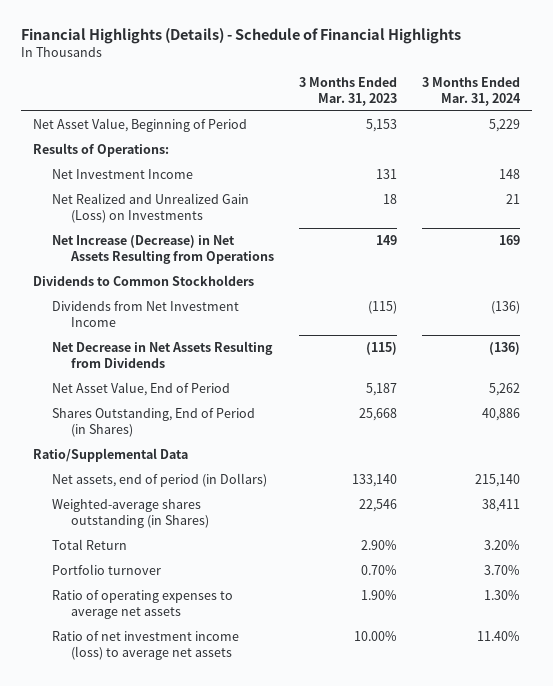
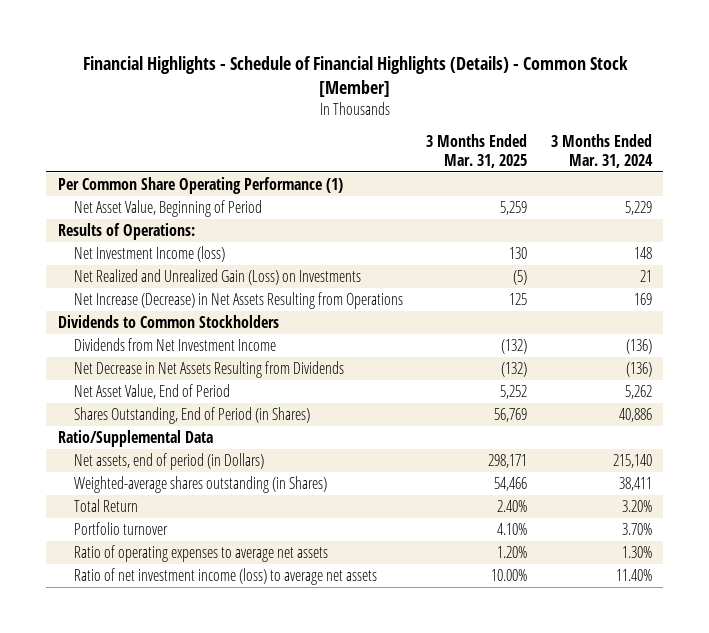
[20,28,461,45] Financial Highlights (Details) - Schedule of Financial Highlights -> [82,55,628,97] Financial Highlights - Schedule of Financial Highlights (Details) - Common Stock [Member]
[298,76,397,106] 3 Months Ended Mar. 31, 2023 -> none
none -> [426,134,528,168] 3 Months Ended Mar. 31, 2025
none -> [57,177,343,195] Per Common Share Operating Performance (1)
[52,169,194,180] Net Investment Income -> [74,246,226,263] Net Investment Income (loss)

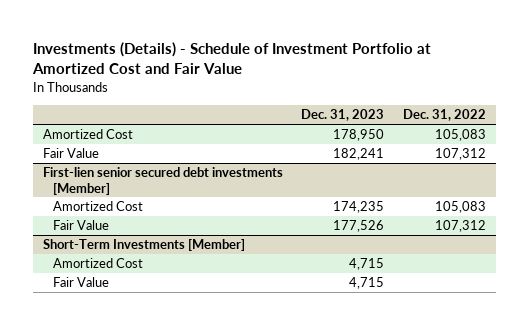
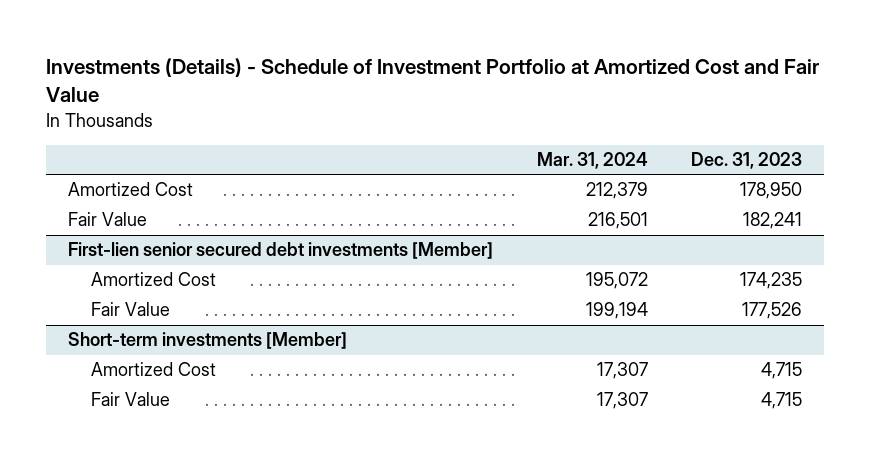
[403,109,487,122] Dec. 31, 2022 -> none
none -> [536,151,648,169] Mar. 31, 2024
[42,239,245,252] Short-Term Investments [Member] -> [68,332,348,350] Short-term investments [Member]

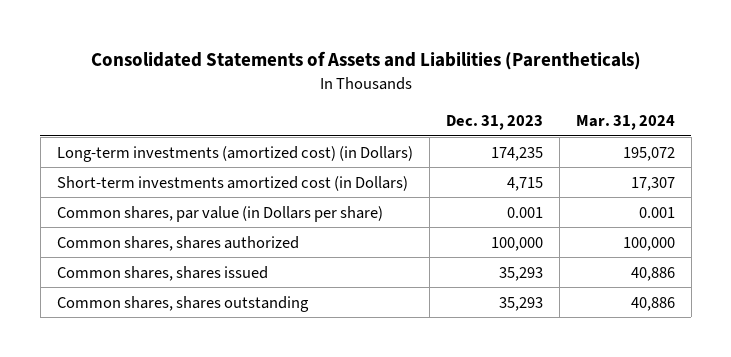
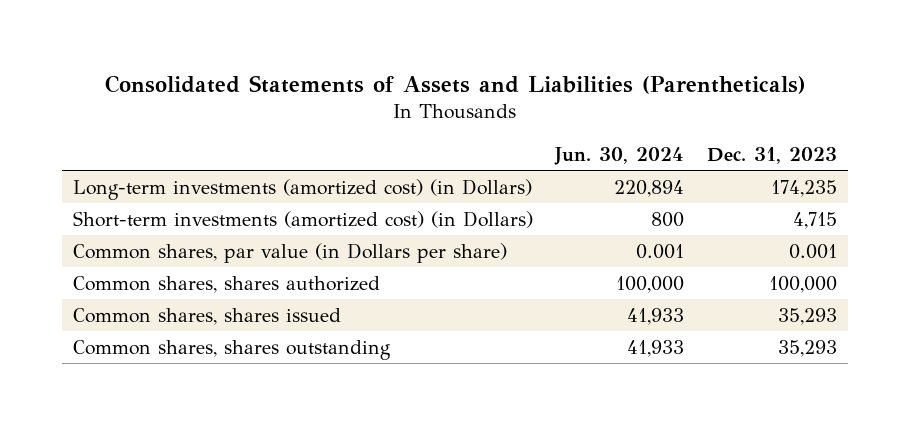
[575,114,675,130] Mar. 31, 2024 -> none
none -> [554,146,685,165] Jun. 30, 2024
[56,175,408,191] Short-term investments amortized cost (in Dollars) -> [72,210,533,228] Short-term investments (amortized cost) (in Dollars)

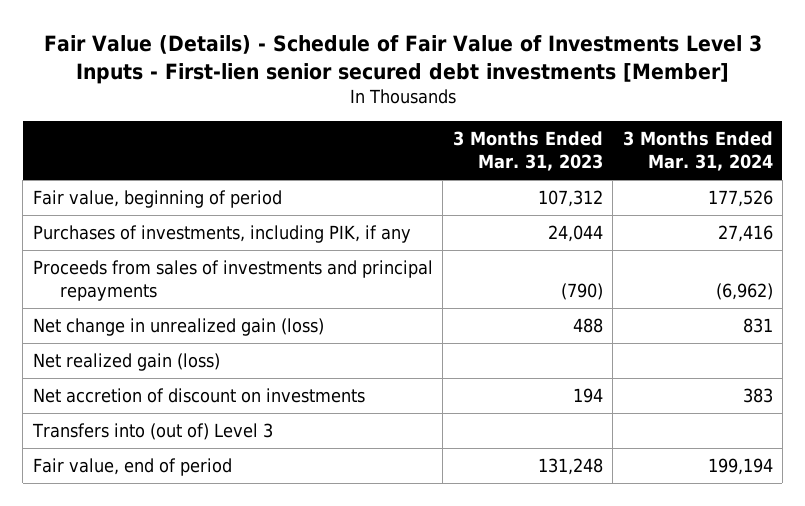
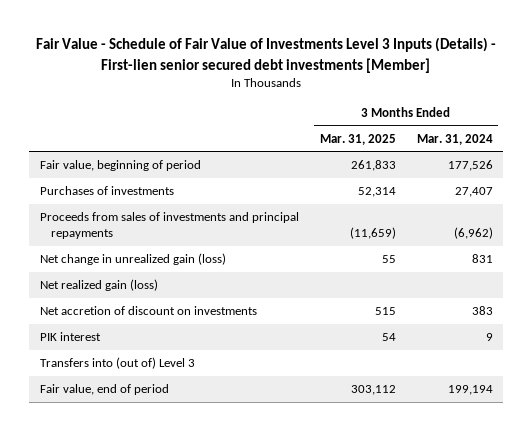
[43,34,762,84] Fair Value (Details) - Schedule of Fair Value of Investments Level 3 Inputs - First-lien senior secured debt investments [Member] -> [36,37,497,73] Fair Value - Schedule of Fair Value of Investments Level 3 Inputs (Details) - First-lien senior secured debt investments [Member]
[452,131,603,172] 3 Months Ended Mar. 31, 2023 -> none
none -> [319,133,396,145] Mar. 31, 2025
[32,225,411,244] Purchases of investments, including PIK, if any -> [39,186,174,196] Purchases of investments
[717,225,773,243] 27,416 -> [454,187,493,198] 27,407
none -> [39,332,101,342] PIK interest

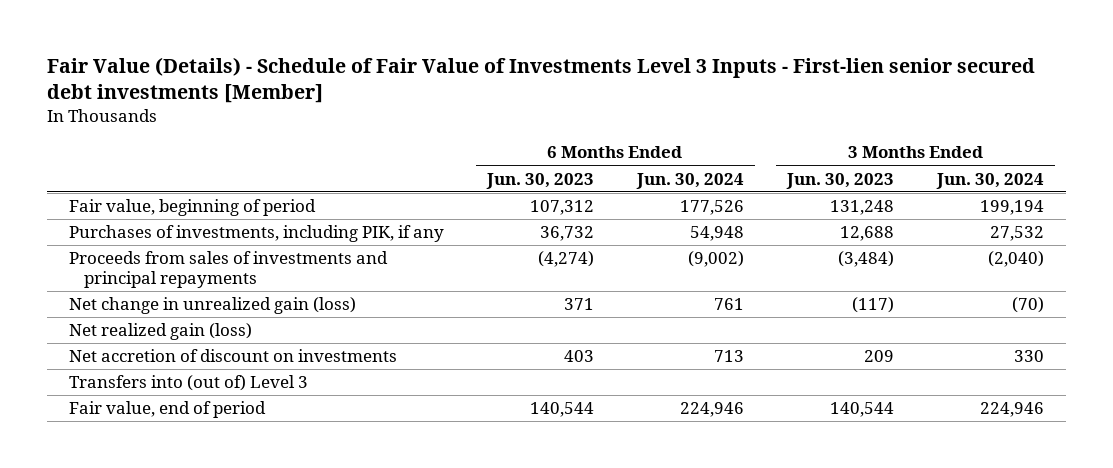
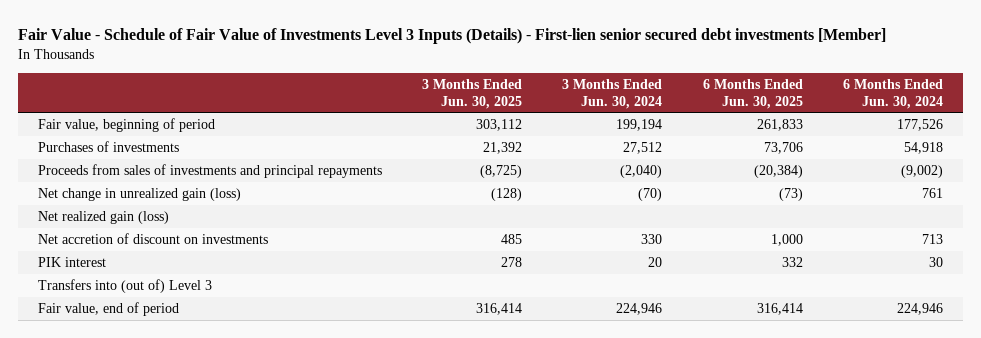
[47,57,1036,104] Fair Value (Details) - Schedule of Fair Value of Investments Level 3 Inputs - First-lien senior secured debt investments [Member] -> [17,27,886,44] Fair Value - Schedule of Fair Value of Investments Level 3 Inputs (Details) - First-lien senior secured debt investments [Member]
[485,172,594,189] Jun. 30, 2023 -> none
[786,172,895,189] Jun. 30, 2023 -> none
none -> [422,78,523,109] 3 Months Ended Jun. 30, 2025
none -> [702,78,803,109] 6 Months Ended Jun. 30, 2025
[68,225,444,243] Purchases of investments, including PIK, if any -> [37,141,179,153] Purchases of investments
[690,226,745,242] 54,948 -> [903,142,943,155] 54,918
[990,226,1045,242] 27,532 -> [623,142,663,155] 27,512
none -> [37,257,106,268] PIK interest

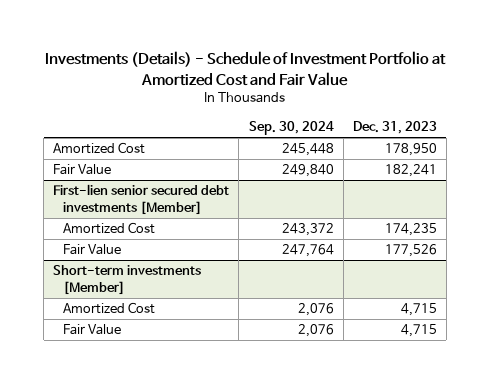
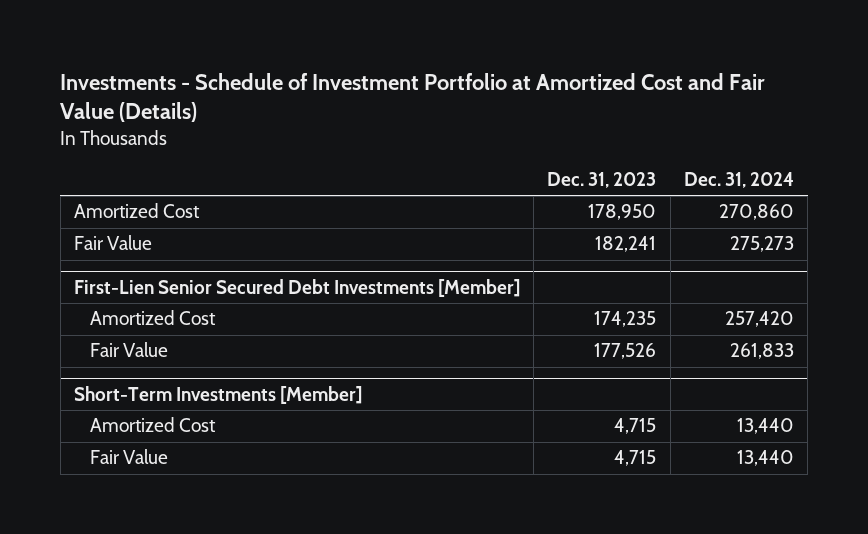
[45,51,447,86] Investments (Details) - Schedule of Investment Portfolio at Amortized Cost and Fair Value -> [60,72,766,123] Investments - Schedule of Investment Portfolio at Amortized Cost and Fair Value (Details)
[248,121,334,136] Sep. 30, 2024 -> none
none -> [683,171,794,188] Dec. 31, 2024
[53,184,230,216] First-lien senior secured debt investments [Member] -> [73,278,520,297] First-Lien Senior Secured Debt Investments [Member]
[53,265,202,296] Short-term investments [Member] -> [73,385,362,404] Short-Term Investments [Member]

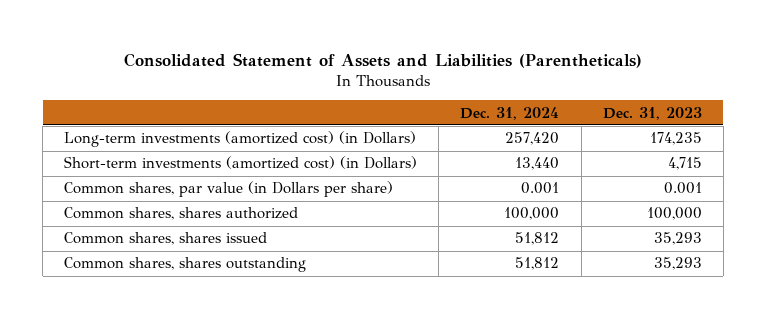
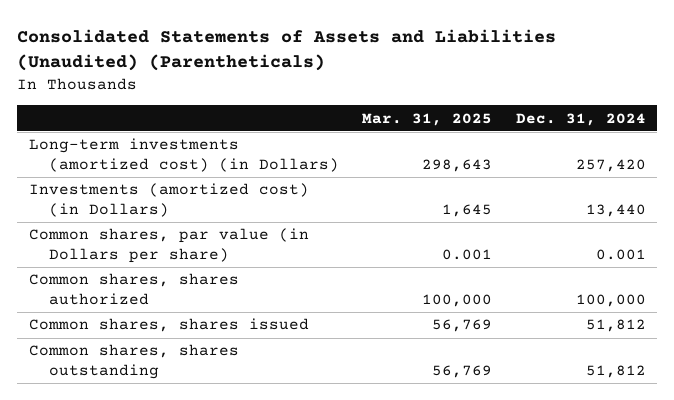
[123,52,642,68] Consolidated Statement of Assets and Liabilities (Parentheticals) -> [17,29,557,72] Consolidated Statements of Assets and Liabilities (Unaudited) (Parentheticals)
[602,106,702,120] Dec. 31, 2023 -> none
none -> [362,112,493,126] Mar. 31, 2025
[64,156,418,170] Short-term investments (amortized cost) (in Dollars) -> [28,183,309,217] Investments (amortized cost) (in Dollars)

